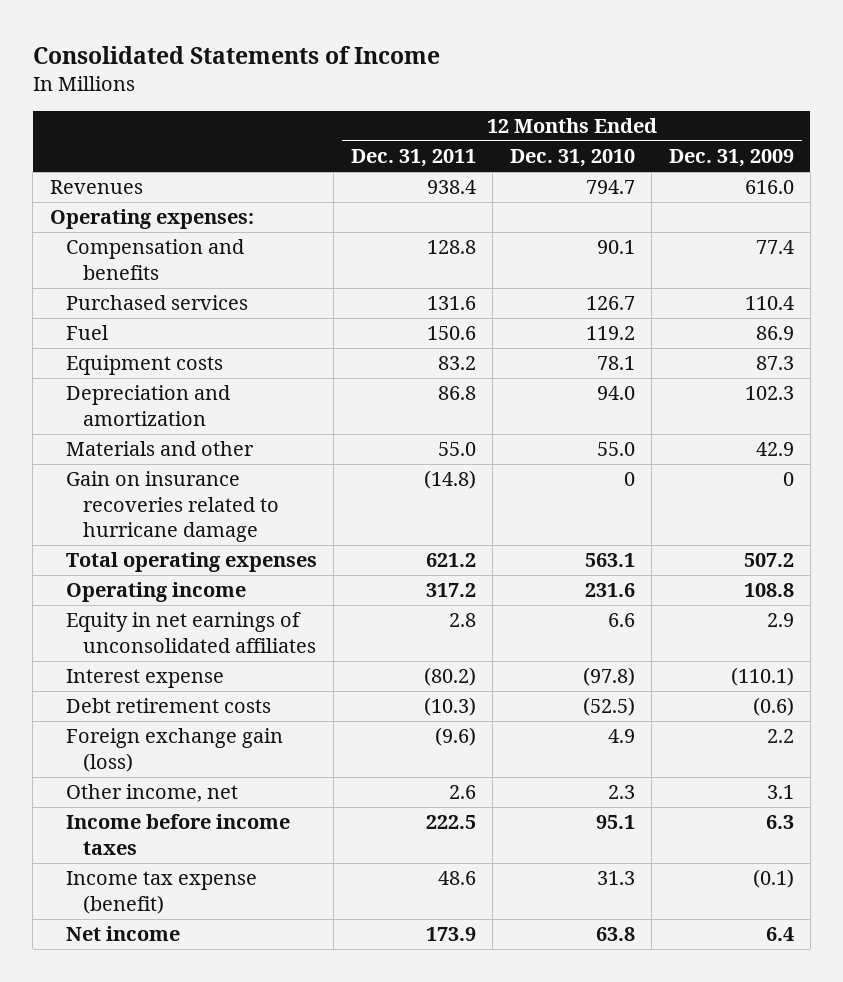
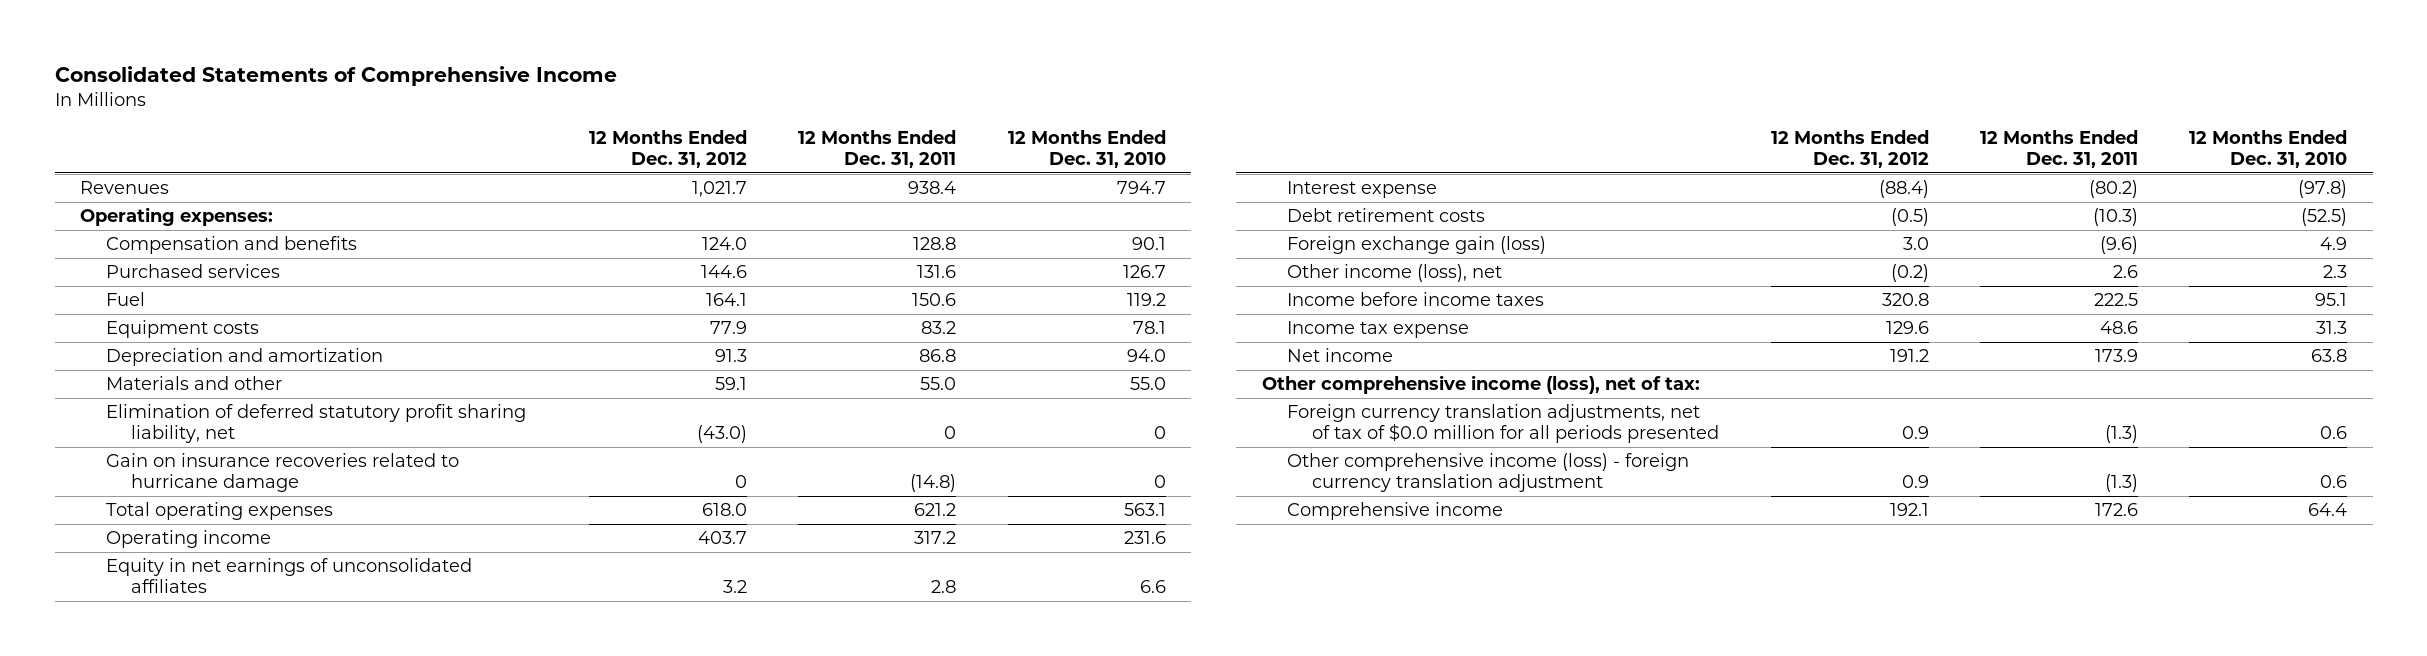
[32,45,440,64] Consolidated Statements of Income -> [54,66,617,87] Consolidated Statements of Comprehensive Income
[668,149,794,168] Dec. 31, 2009 -> none
none -> [589,130,748,169] 12 Months Ended Dec. 31, 2012
none -> [105,404,526,444] Elimination of deferred statutory profit sharing liability, net
[66,784,239,803] Other income, net -> [1286,264,1502,283] Other income (loss), net
[66,871,258,914] Income tax expense (benefit) -> [1286,321,1469,339] Income tax expense
none -> [1261,375,1700,395] Other comprehensive income (loss), net of tax:
none -> [1286,404,1720,444] Foreign currency translation adjustments, net of tax of $0.0 million for all periods presented
none -> [1286,453,1689,493] Other comprehensive income (loss) - foreign currency translation adjustment
none -> [1286,502,1503,521] Comprehensive income

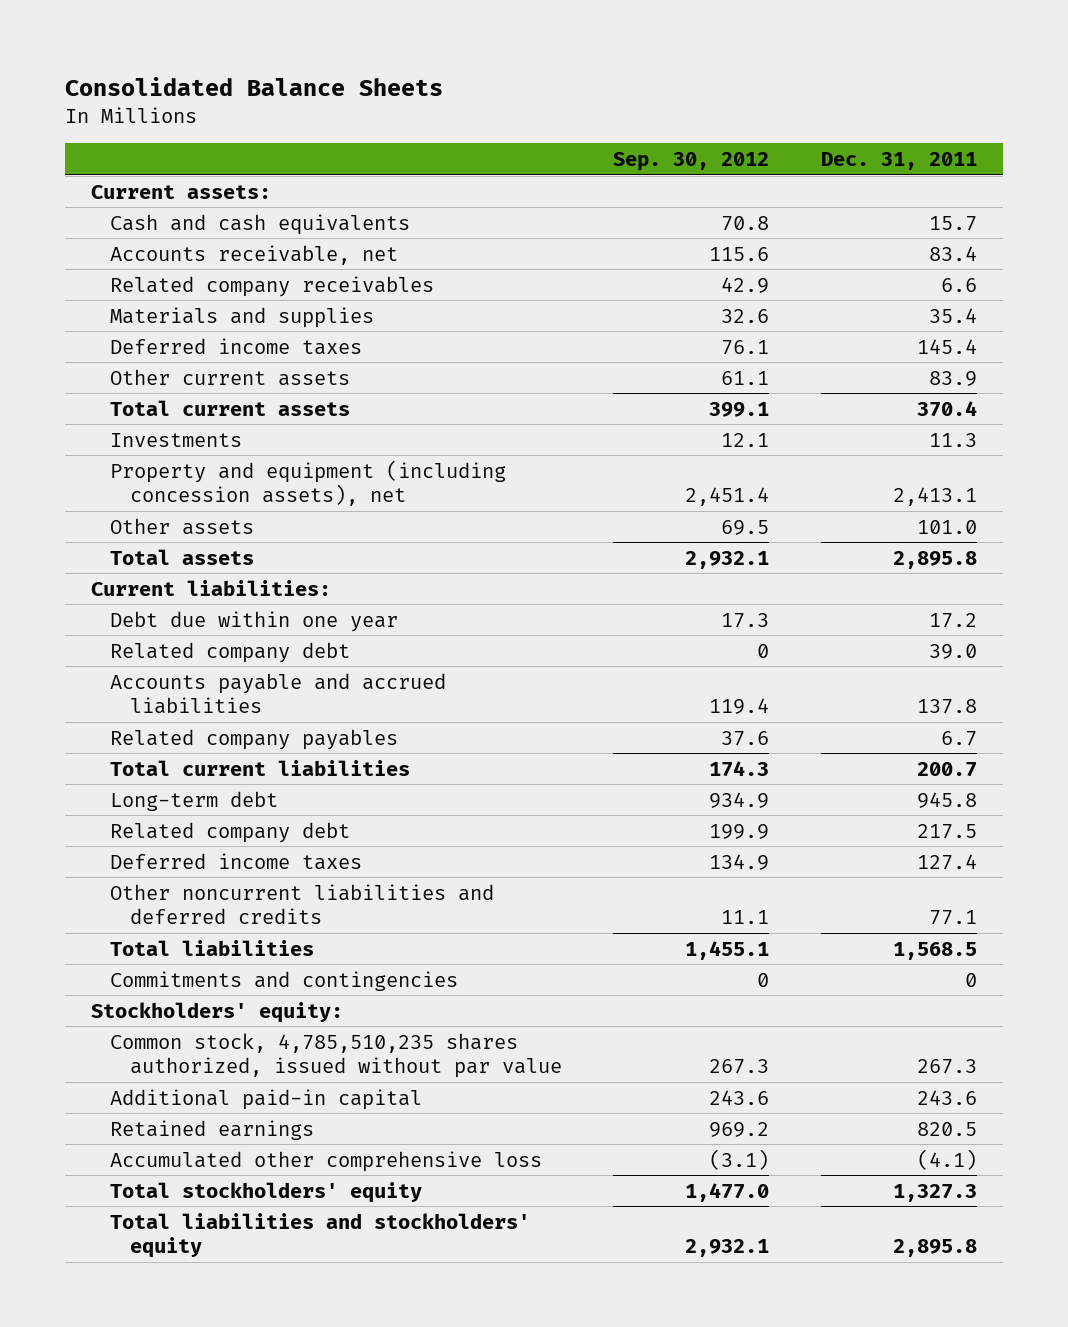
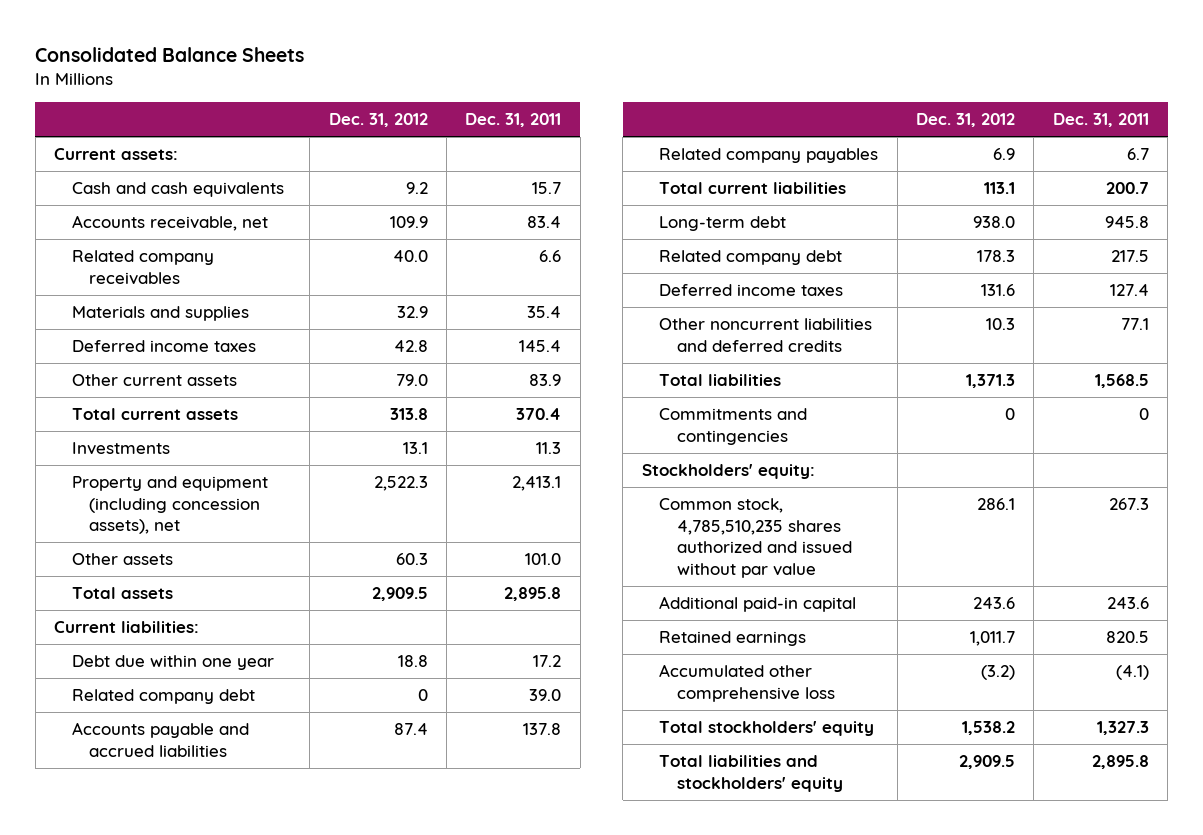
[613,152,770,172] Sep. 30, 2012 -> none
none -> [328,113,428,128] Dec. 31, 2012
[110,1032,562,1078] Common stock, 4,785,510,235 shares authorized, issued without par value -> [659,498,852,578] Common stock, 4,785,510,235 shares authorized and issued without par value

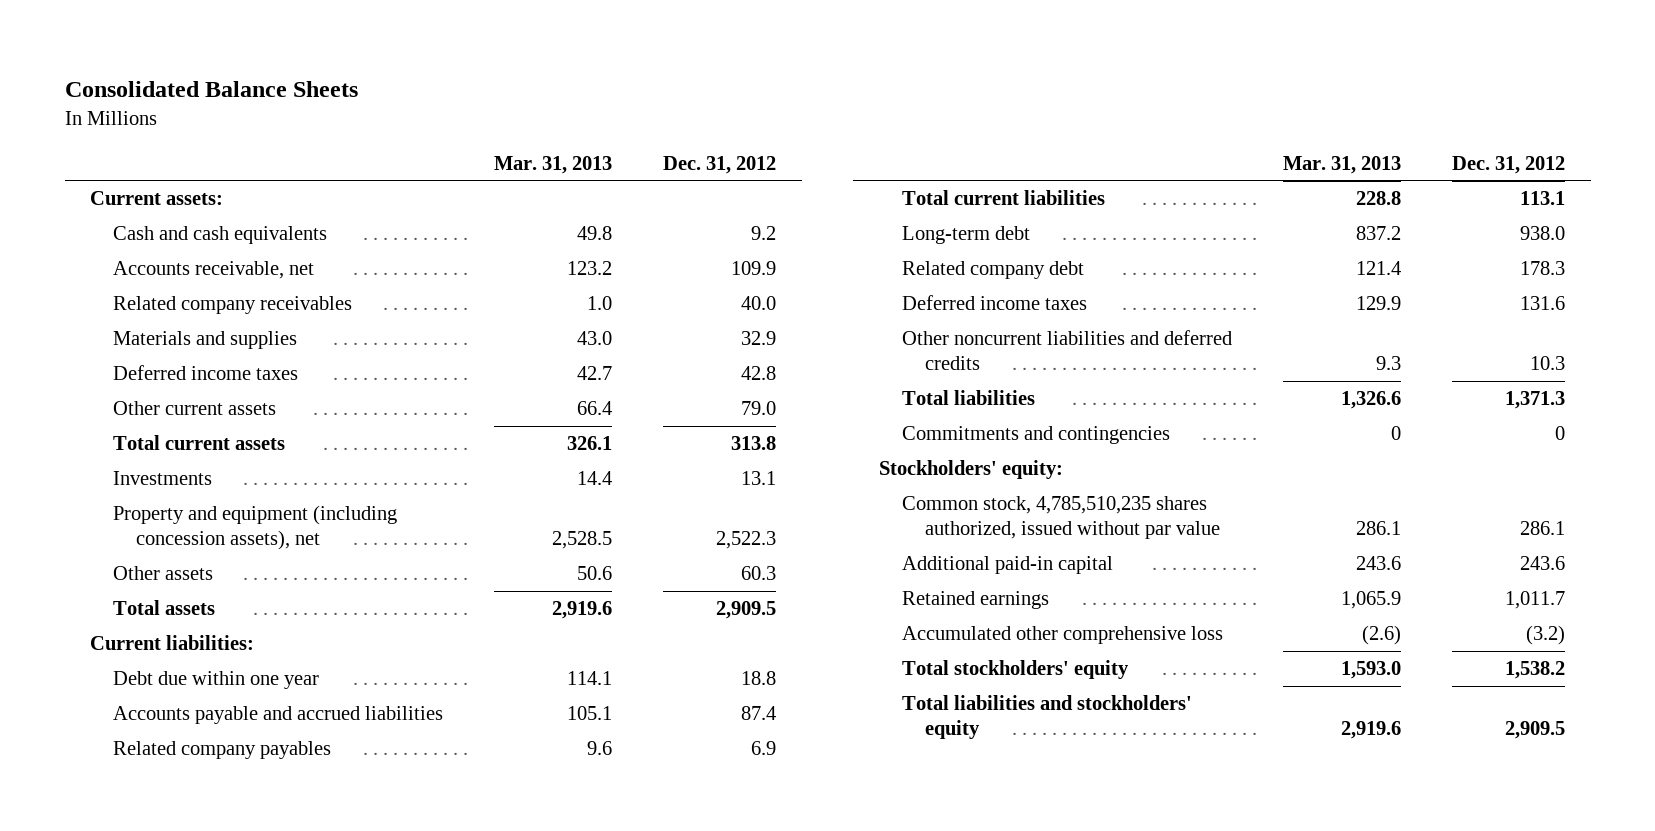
[465,113,562,128] Dec. 31, 2011 -> none
none -> [493,155,612,174] Mar. 31, 2013
[71,689,255,705] Related company debt -> none
[659,498,852,578] Common stock, 4,785,510,235 shares authorized and issued without par value -> [901,496,1220,540] Common stock, 4,785,510,235 shares authorized, issued without par value

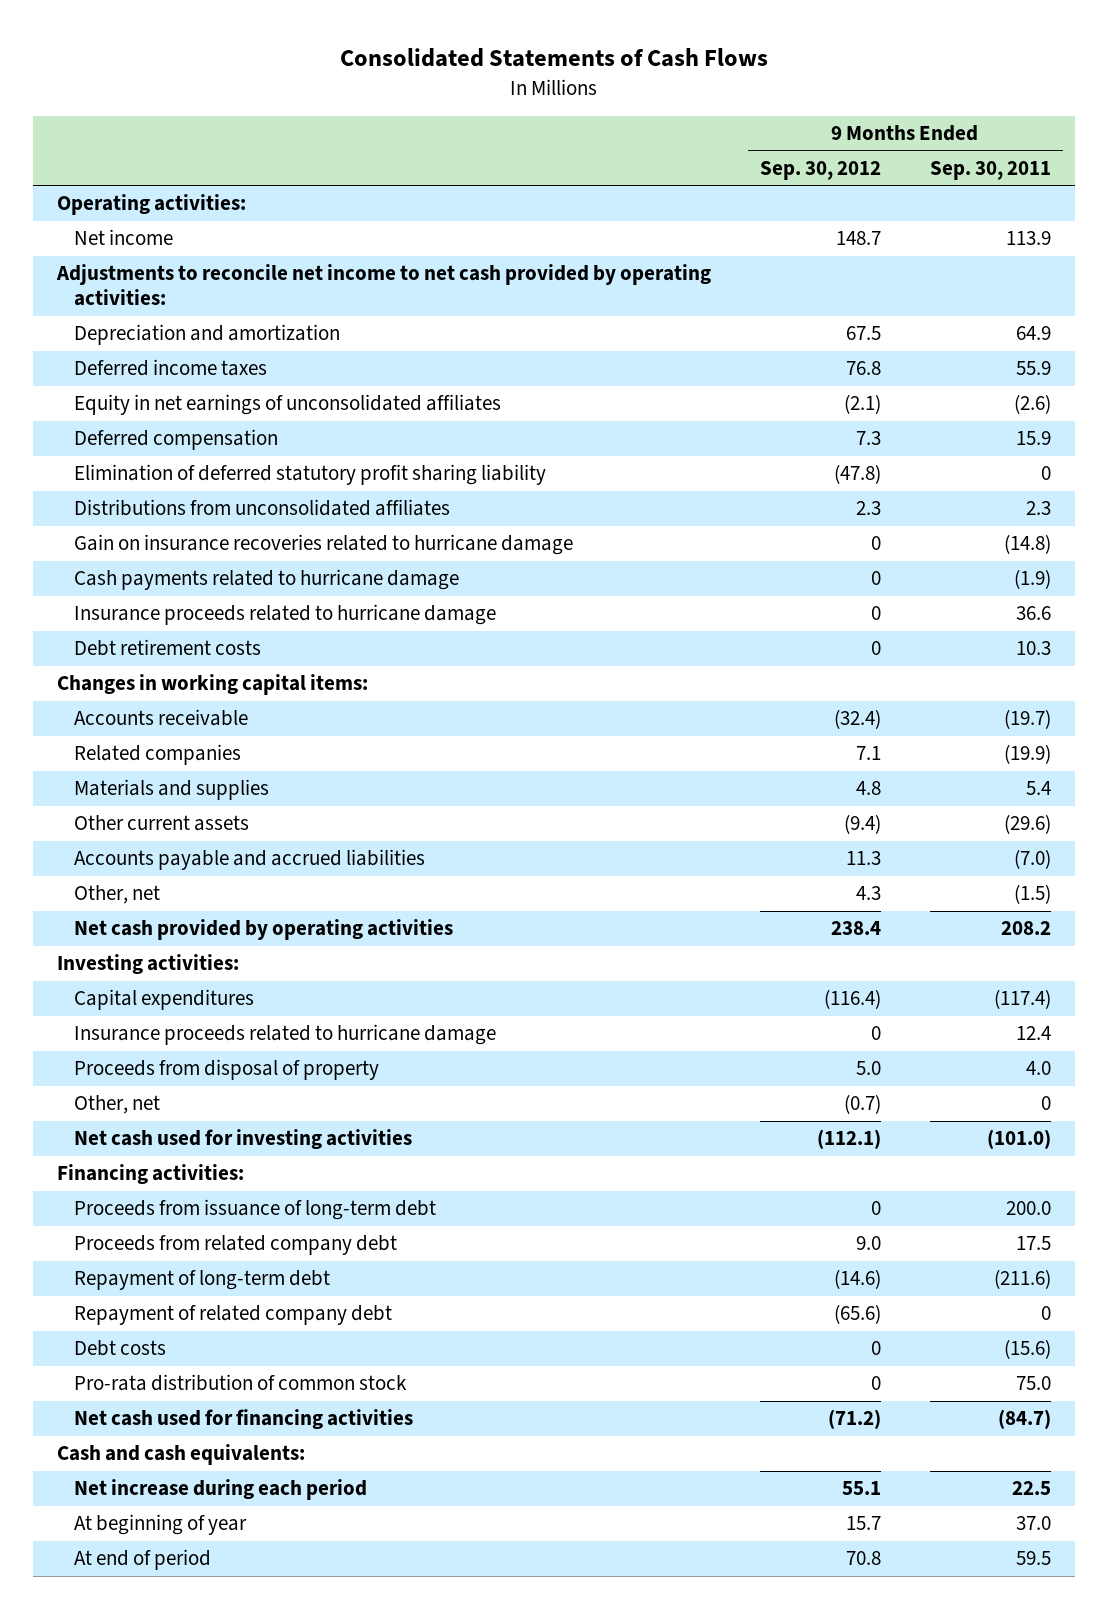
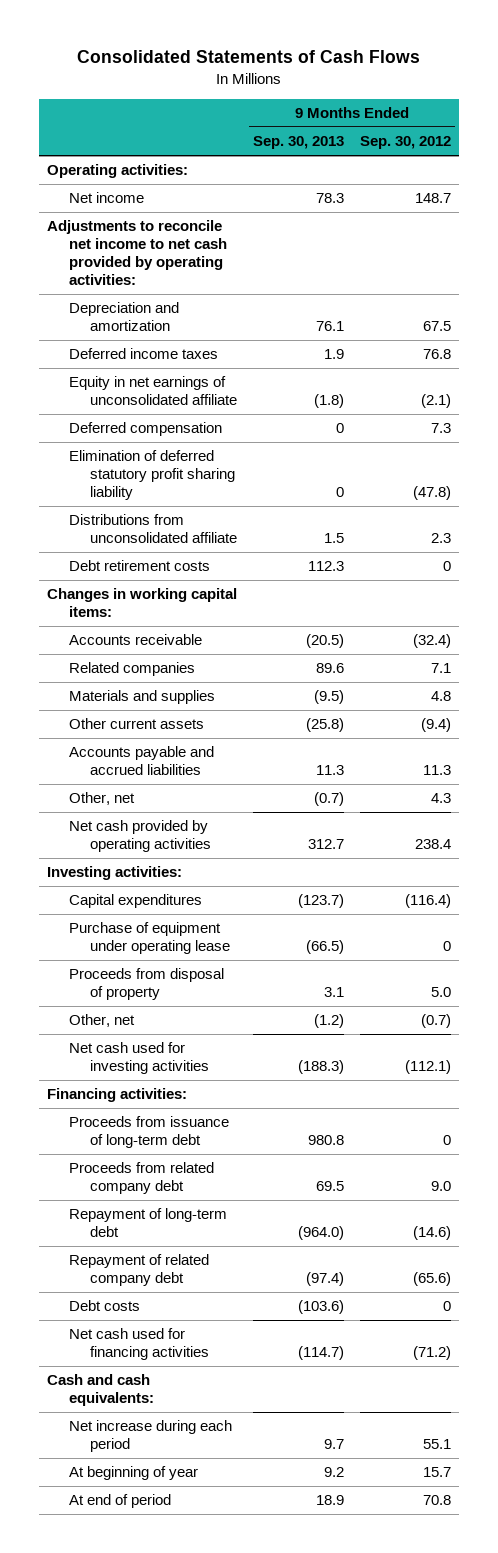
[929,160,1051,180] Sep. 30, 2011 -> none
none -> [252,136,344,150] Sep. 30, 2013
[74,394,502,416] Equity in net earnings of unconsolidated affiliates -> [68,376,237,406] Equity in net earnings of unconsolidated affiliate
[74,534,574,556] Gain on insurance recoveries related to hurricane damage -> none
[74,569,460,591] Cash payments related to hurricane damage -> none
[74,604,497,626] Insurance proceeds related to hurricane damage -> none
[74,499,451,517] Distributions from unconsolidated affiliates -> [68,514,237,544] Distributions from unconsolidated affiliate
[74,1024,497,1046] Insurance proceeds related to hurricane damage -> none
none -> [68,922,230,955] Purchase of equipment under operating lease
[74,1374,408,1392] Pro-rata distribution of common stock -> none

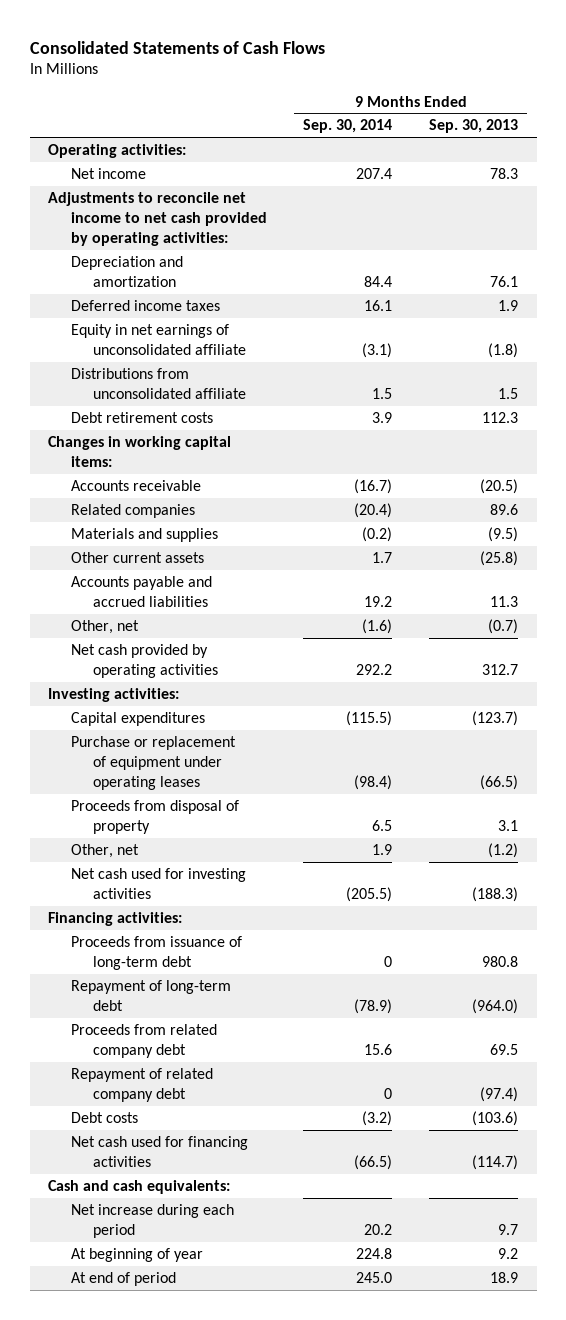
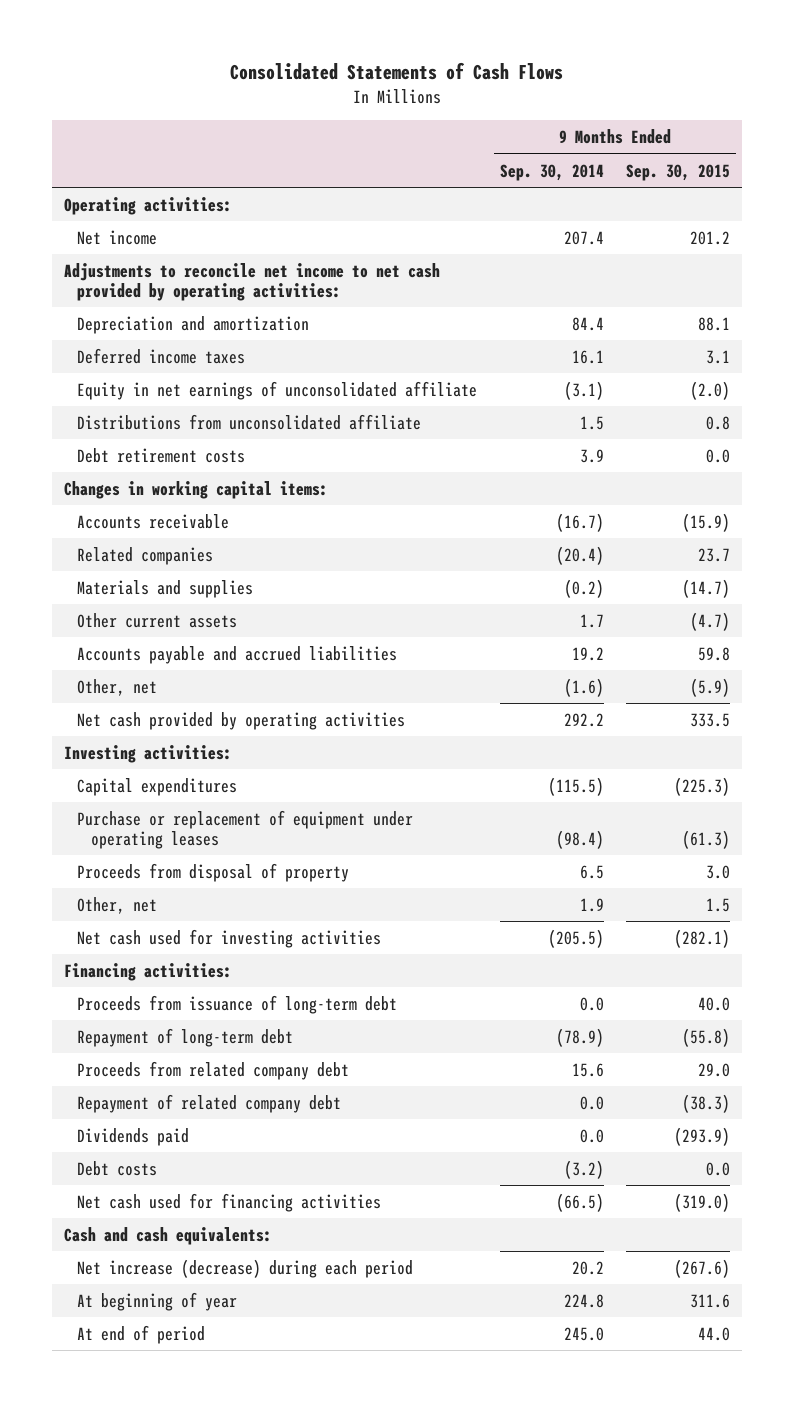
[429,119,519,134] Sep. 30, 2013 -> none
none -> [626,163,731,181] Sep. 30, 2015
[384,955,393,967] 0 -> [579,996,604,1011] 0.0
[384,1087,393,1099] 0 -> [579,1095,604,1110] 0.0
none -> [77,1127,190,1146] Dividends paid
[70,1203,234,1238] Net increase during each period -> [77,1258,414,1278] Net increase (decrease) during each period

